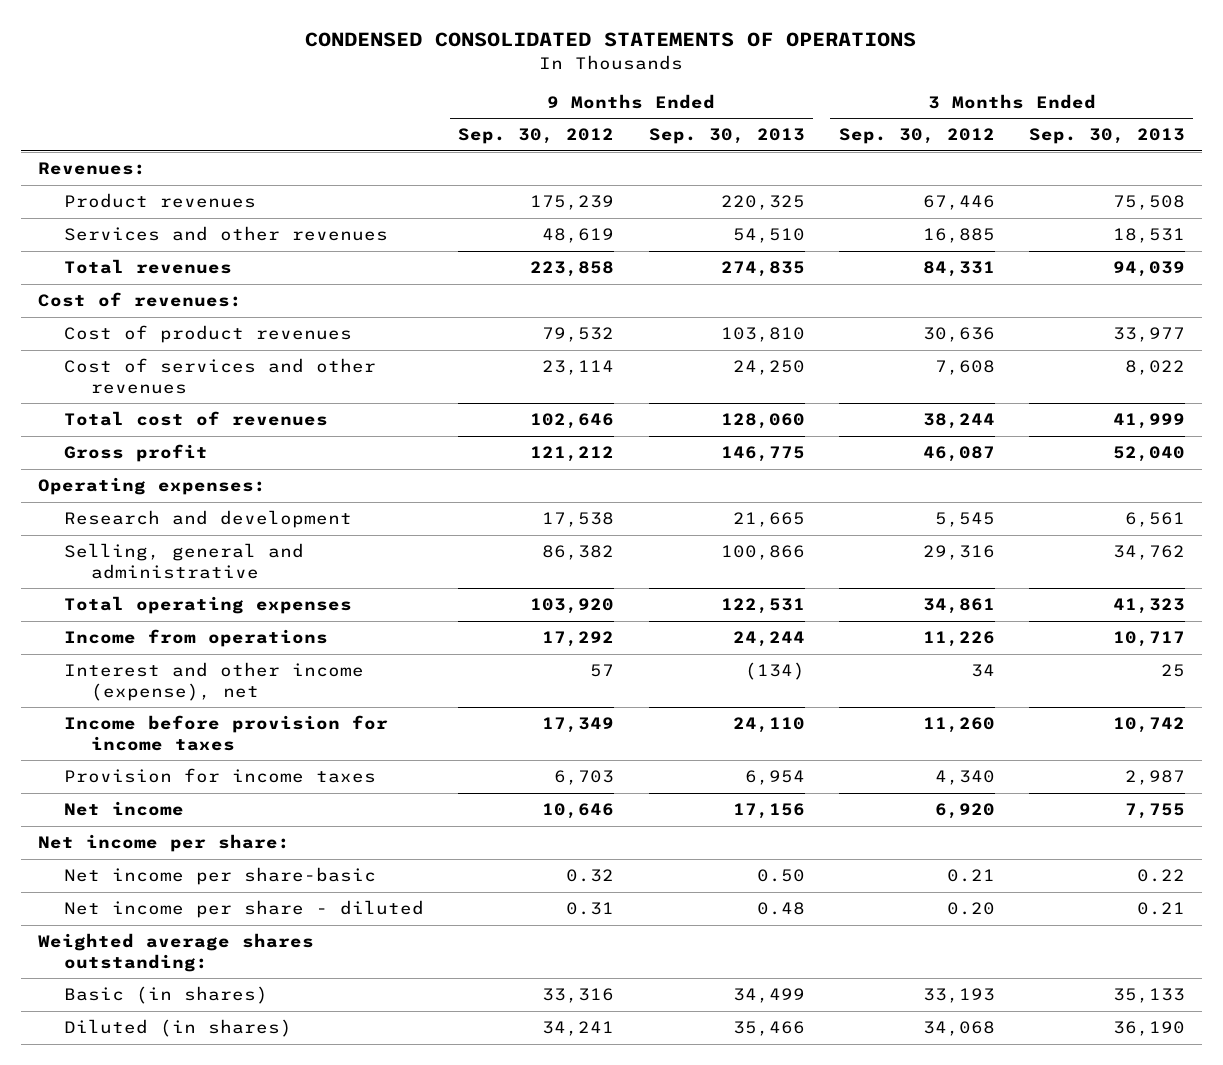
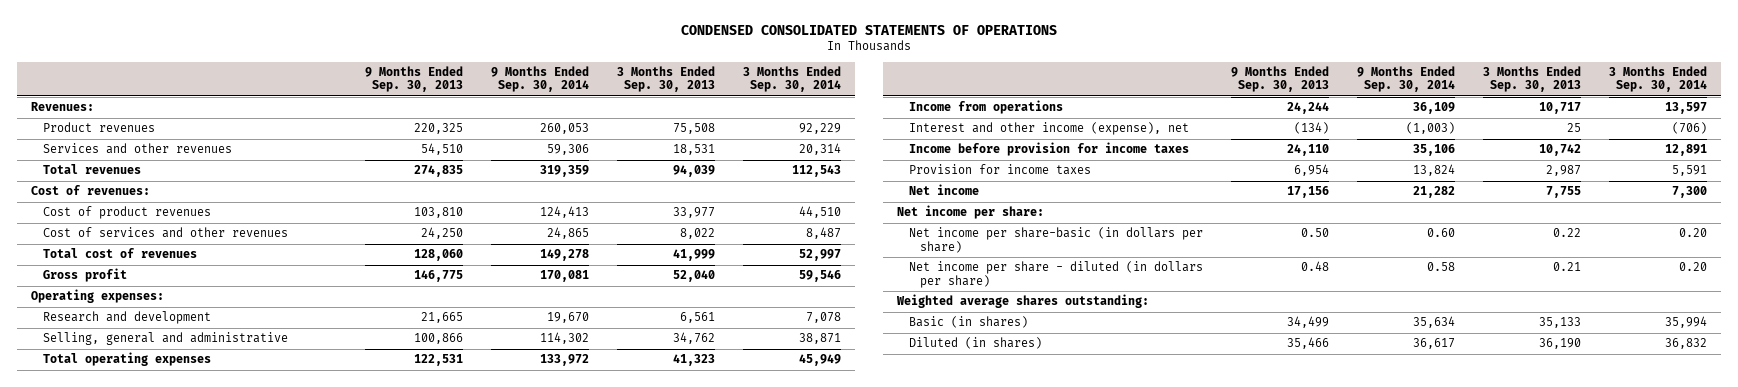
[458,128,615,145] Sep. 30, 2012 -> none
[838,128,995,145] Sep. 30, 2012 -> none
none -> [490,66,589,93] 9 Months Ended Sep. 30, 2014
none -> [742,66,841,93] 3 Months Ended Sep. 30, 2014
[64,867,377,886] Net income per share-basic -> [908,227,1203,253] Net income per share-basic (in dollars per share)
[64,900,425,919] Net income per share - diluted -> [908,261,1203,288] Net income per share - diluted (in dollars per share)

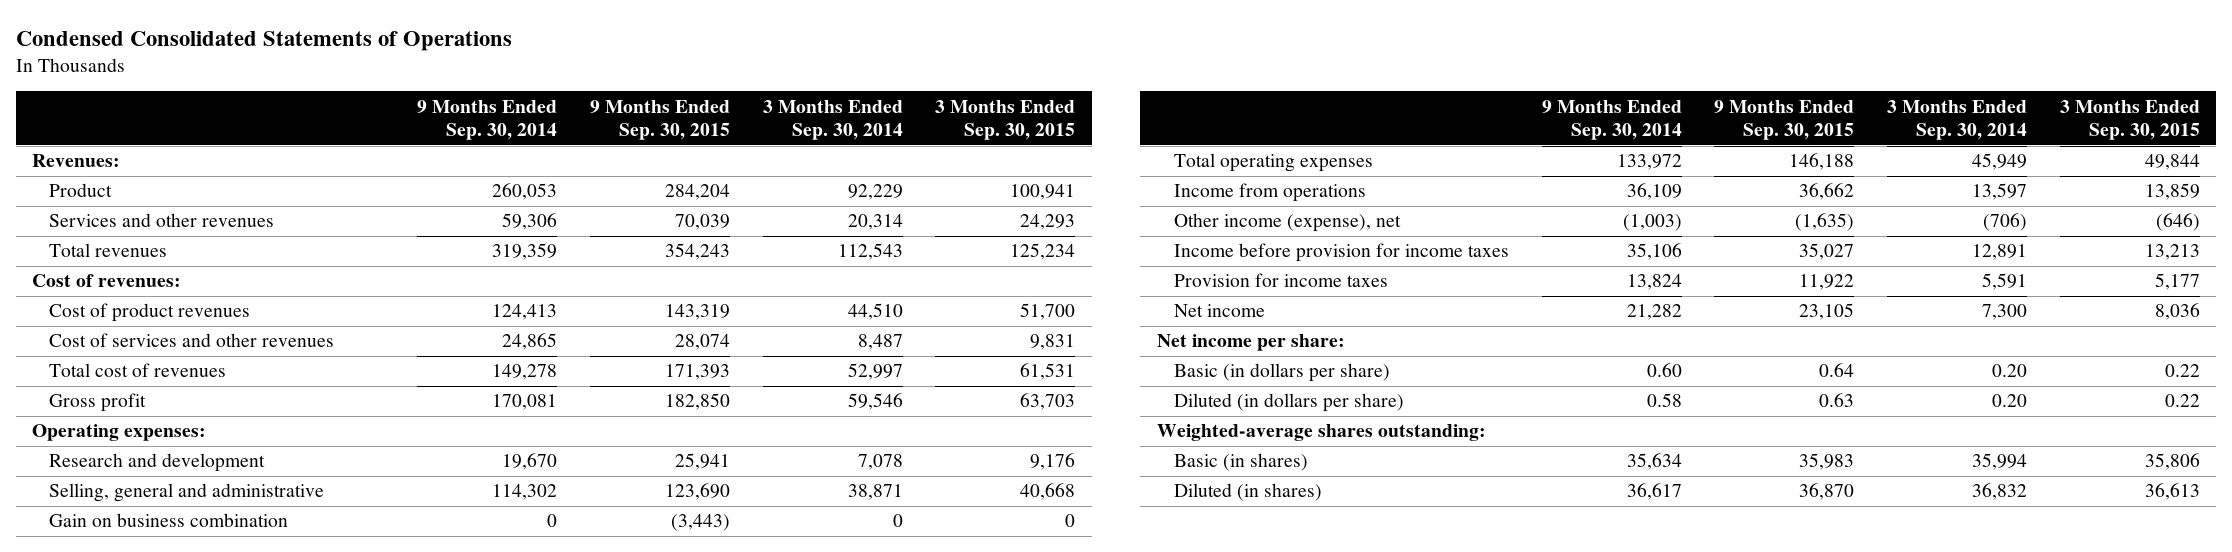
[680,24,1057,35] CONDENSED CONSOLIDATED STATEMENTS OF OPERATIONS -> [15,30,512,51] Condensed Consolidated Statements of Operations
[364,66,463,93] 9 Months Ended Sep. 30, 2013 -> none
[616,66,715,93] 3 Months Ended Sep. 30, 2013 -> none
none -> [589,99,730,141] 9 Months Ended Sep. 30, 2015
none -> [935,99,1076,141] 3 Months Ended Sep. 30, 2015
[42,122,155,133] Product revenues -> [49,183,113,198] Product
none -> [49,513,289,528] Gain on business combination
[908,122,1189,136] Interest and other income (expense), net -> [1173,213,1401,233] Other income (expense), net
[908,227,1203,253] Net income per share-basic (in dollars per share) -> [1173,363,1390,383] Basic (in dollars per share)
[908,261,1203,288] Net income per share - diluted (in dollars per share) -> [1173,393,1404,413] Diluted (in dollars per share)
[896,294,1150,309] Weighted average shares outstanding: -> [1156,424,1486,442] Weighted-average shares outstanding:

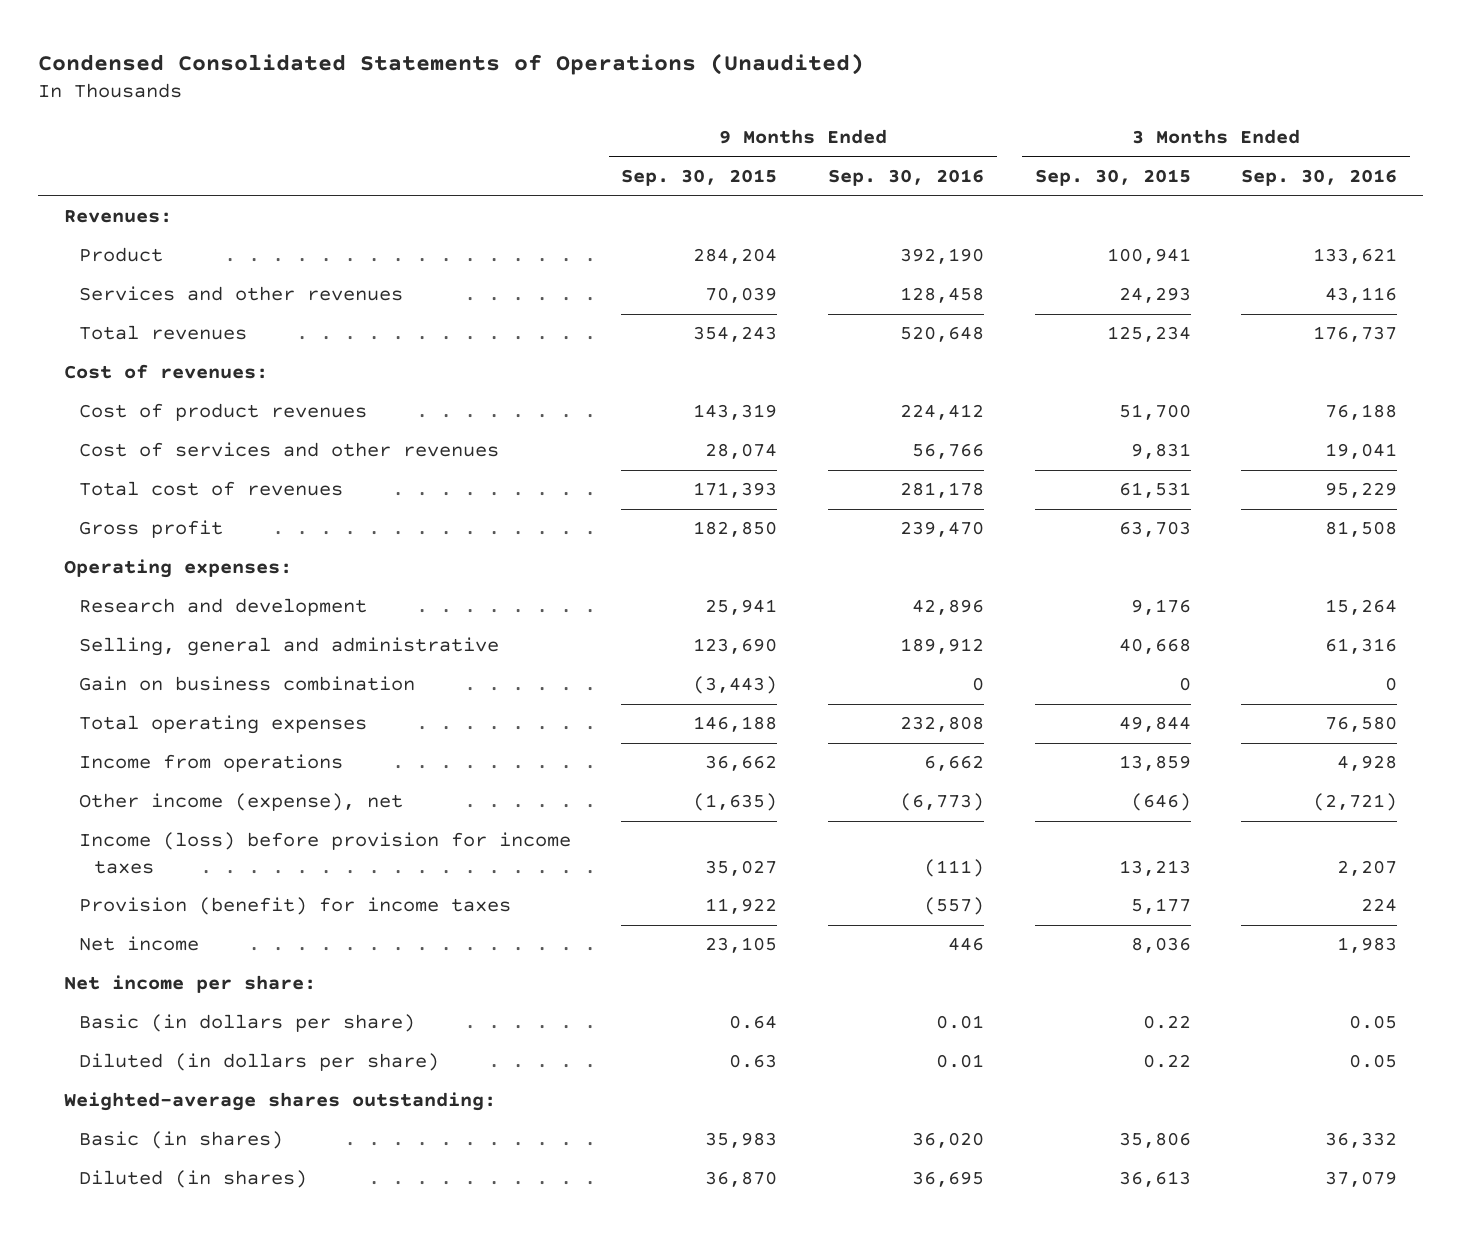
[15,30,512,51] Condensed Consolidated Statements of Operations -> [38,52,865,75] Condensed Consolidated Statements of Operations (Unaudited)
[417,99,558,141] 9 Months Ended Sep. 30, 2014 -> none
[762,99,903,141] 3 Months Ended Sep. 30, 2014 -> none
none -> [827,169,984,187] Sep. 30, 2016
none -> [1241,169,1398,187] Sep. 30, 2016
[1173,243,1509,263] Income before provision for income taxes -> [78,832,571,874] Income (loss) before provision for income taxes
[1173,273,1388,288] Provision for income taxes -> [78,897,511,916] Provision (benefit) for income taxes

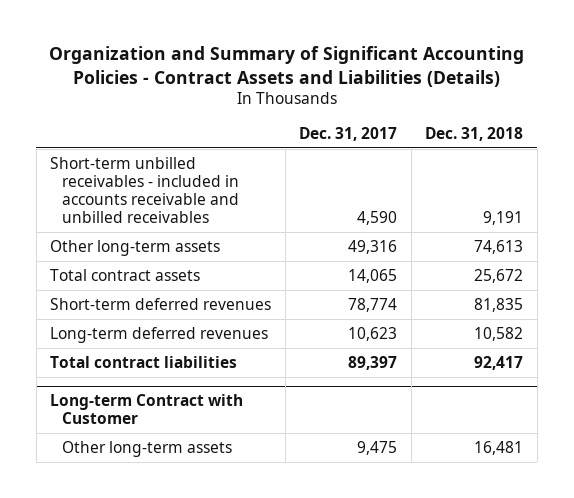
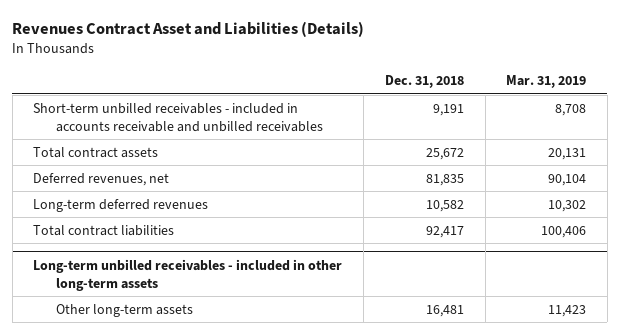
[48,45,524,87] Organization and Summary of Significant Accounting Policies - Contract Assets and Liabilities (Details) -> [12,21,365,38] Revenues Contract Asset and Liabilities (Details)
[299,127,398,142] Dec. 31, 2017 -> none
none -> [506,75,587,89] Mar. 31, 2019
[50,239,221,256] Other long-term assets -> none
[50,297,272,310] Short-term deferred revenues -> [33,172,170,186] Deferred revenues, net
[50,393,244,424] Long-term Contract with Customer -> [33,258,343,291] Long-term unbilled receivables - included in other long-term assets

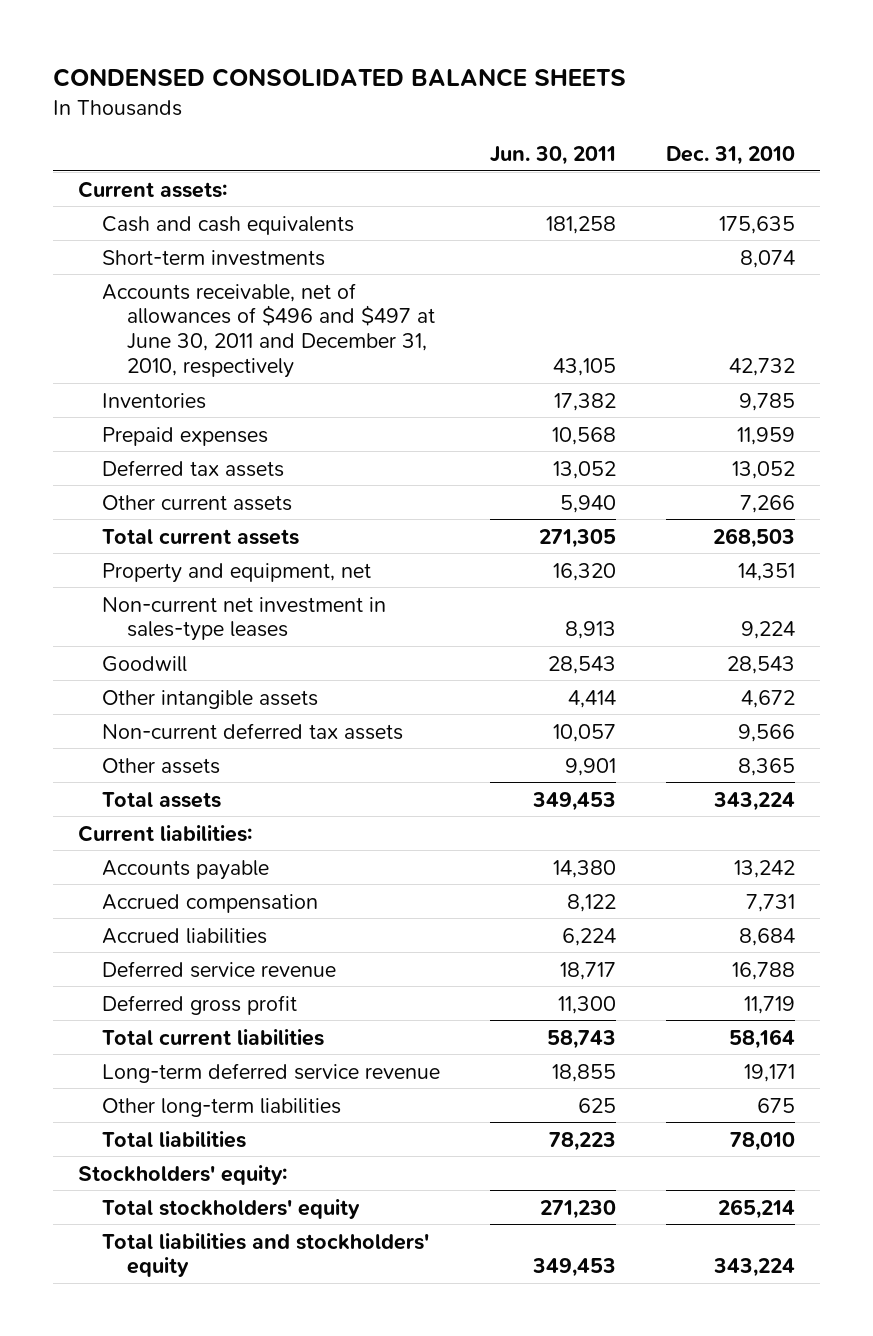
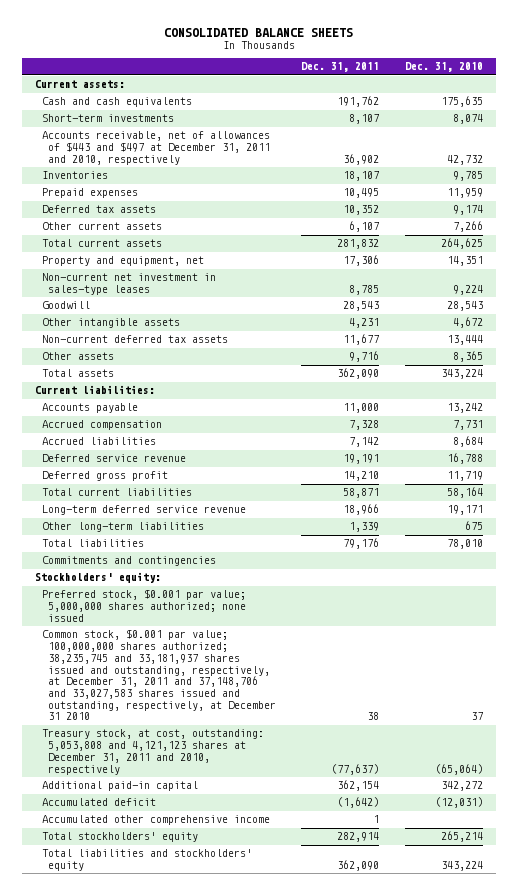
[52,68,626,88] CONDENSED CONSOLIDATED BALANCE SHEETS -> [163,27,353,37] CONSOLIDATED BALANCE SHEETS
[490,145,617,165] Jun. 30, 2011 -> none
none -> [301,62,380,73] Dec. 31, 2011
[102,282,436,379] Accounts receivable, net of allowances of $496 and $497 at June 30, 2011 and December 31, 2010, respectively -> [41,131,271,165] Accounts receivable, net of allowances of $443 and $497 at December 31, 2011 and 2010, respectively
[731,460,795,479] 13,052 -> [452,205,483,216] 9,174
[712,527,795,548] 268,503 -> [440,238,483,250] 264,625
[737,723,795,742] 9,566 -> [446,335,483,346] 13,444
none -> [41,556,216,567] Commitments and contingencies
none -> [41,589,247,622] Preferred stock, $0.001 par value; 5,000,000 shares authorized; none issued
none -> [41,629,277,721] Common stock, $0.001 par value; 100,000,000 shares authorized; 38,235,745 and 33,181,937 shares issued and outstanding, respectively, at December 31, 2011 and 37,148,706 and 33,027,583 shares issued and outstanding, respectively, at December 31 2010
none -> [41,729,264,775] Treasury stock, at cost, outstanding: 5,053,808 and 4,121,123 shares at December 31, 2011 and 2010, respectively
none -> [41,781,198,792] Additional paid-in capital
none -> [41,798,156,807] Accumulated deficit
none -> [41,815,270,826] Accumulated other comprehensive income

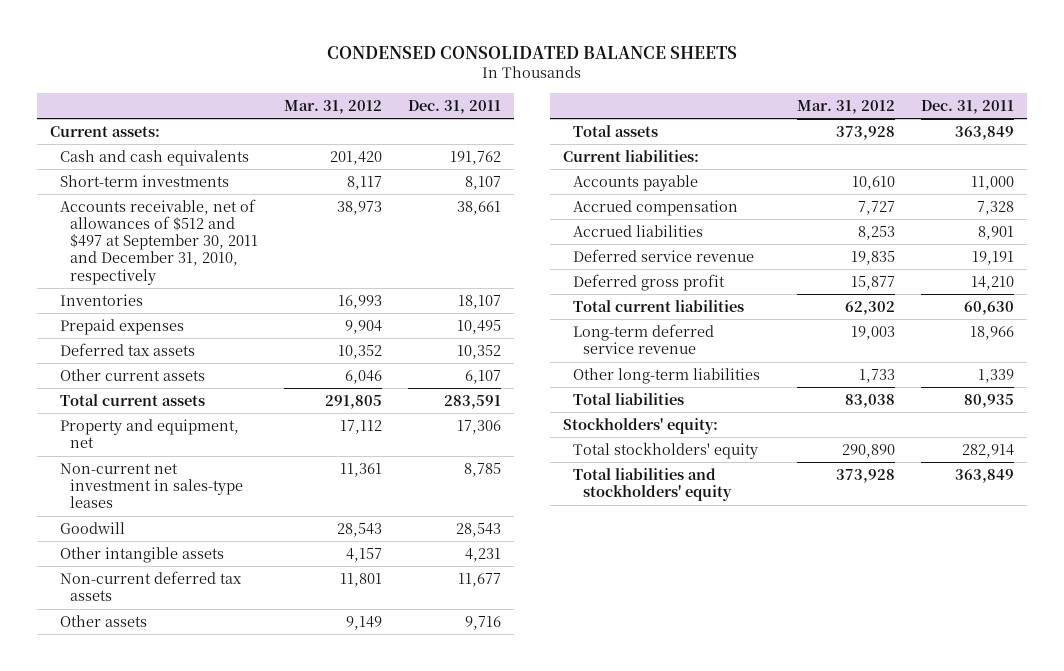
[163,27,353,37] CONSOLIDATED BALANCE SHEETS -> [327,46,738,60] CONDENSED CONSOLIDATED BALANCE SHEETS
[404,62,483,73] Dec. 31, 2010 -> none
none -> [284,99,383,114] Mar. 31, 2012
[41,131,271,165] Accounts receivable, net of allowances of $443 and $497 at December 31, 2011 and 2010, respectively -> [59,198,259,285] Accounts receivable, net of allowances of $512 and $497 at September 30, 2011 and December 31, 2010, respectively
[343,153,380,165] 36,902 -> [457,200,502,215] 38,661
[337,239,380,250] 281,832 -> [444,394,502,409] 283,591
[337,368,380,380] 362,090 -> [955,125,1015,140] 363,849
[349,437,380,448] 7,142 -> [978,225,1015,240] 8,901
[343,488,380,499] 58,871 -> [964,300,1015,315] 60,630
[41,556,216,567] Commitments and contingencies -> none
[343,538,380,550] 79,176 -> [964,393,1015,408] 80,935
[41,589,247,622] Preferred stock, $0.001 par value; 5,000,000 shares authorized; none issued -> none
[41,629,277,721] Common stock, $0.001 par value; 100,000,000 shares authorized; 38,235,745 and 33,181,937 shares issued and outstanding, respectively, at December 31, 2011 and 37,148,706 and 33,027,583 shares issued and outstanding, respectively, at December 31 2010 -> none
[41,729,264,775] Treasury stock, at cost, outstanding: 5,053,808 and 4,121,123 shares at December 31, 2011 and 2010, respectively -> none
[41,781,198,792] Additional paid-in capital -> none
[41,798,156,807] Accumulated deficit -> none
[41,815,270,826] Accumulated other comprehensive income -> none
[337,860,380,872] 362,090 -> [955,468,1015,483] 363,849

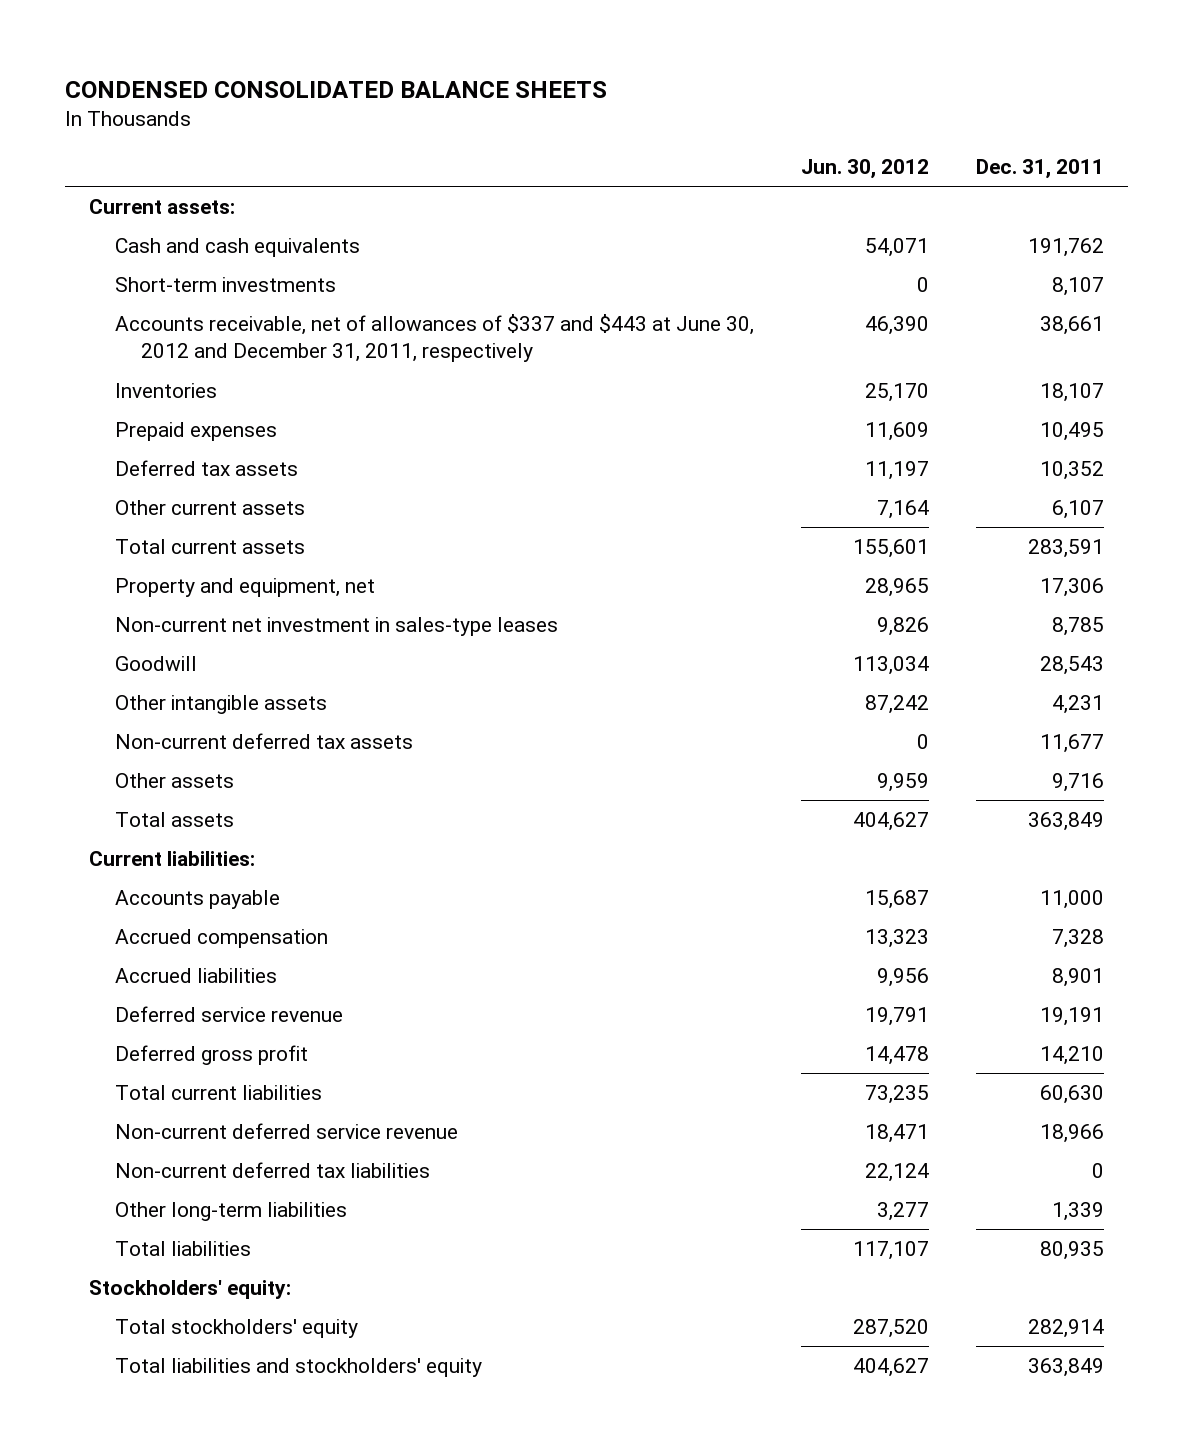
[284,99,383,114] Mar. 31, 2012 -> none
none -> [801,159,930,180] Jun. 30, 2012
[59,198,259,285] Accounts receivable, net of allowances of $512 and $497 at September 30, 2011 and December 31, 2010, respectively -> [114,314,754,363] Accounts receivable, net of allowances of $337 and $443 at June 30, 2012 and December 31, 2011, respectively
[573,323,715,355] Long-term deferred service revenue -> [114,1123,458,1140] Non-current deferred service revenue
none -> [114,1162,430,1179] Non-current deferred tax liabilities

